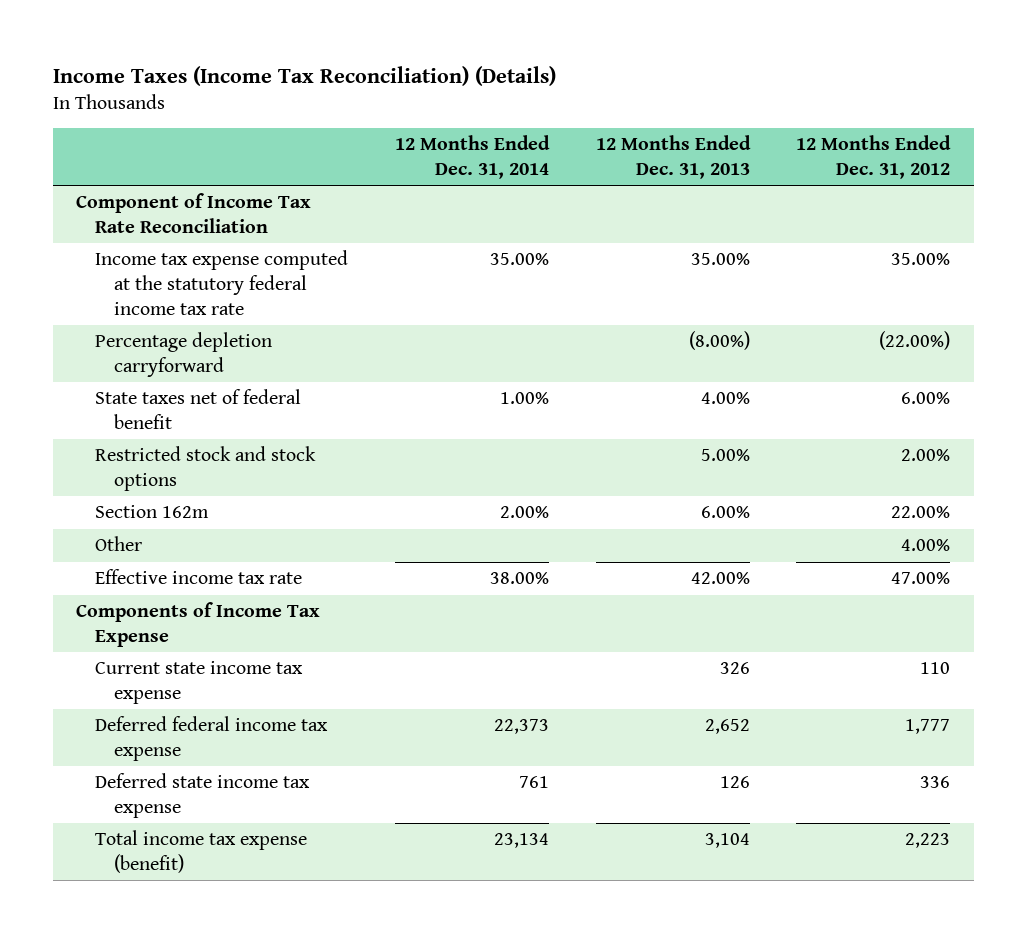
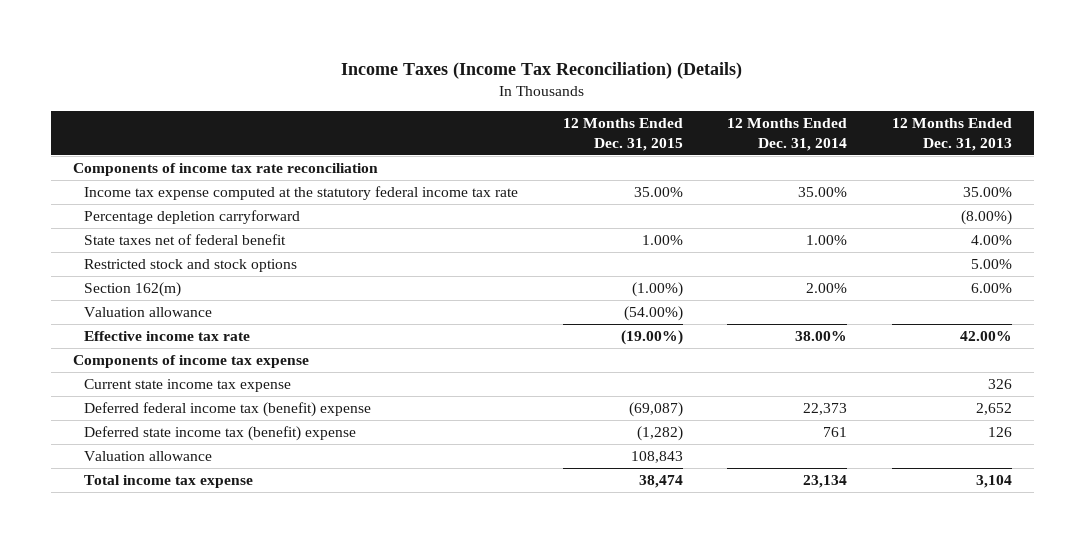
[796,135,952,180] 12 Months Ended Dec. 31, 2012 -> none
none -> [562,118,683,151] 12 Months Ended Dec. 31, 2015
[76,193,312,233] Component of Income Tax Rate Reconciliation -> [73,163,379,177] Components of income tax rate reconciliation
[95,505,210,519] Section 162m -> none
[95,536,143,552] Other -> none
none -> [84,282,182,298] Section 162(m)
none -> [84,307,213,318] Valuation allowance
[76,602,321,647] Components of Income Tax Expense -> [73,355,310,369] Components of income tax expense
[95,716,329,761] Deferred federal income tax expense -> [84,402,372,418] Deferred federal income tax (benefit) expense
[95,773,311,818] Deferred state income tax expense -> [84,426,357,442] Deferred state income tax (benefit) expense
none -> [84,451,213,462] Valuation allowance
[95,830,308,873] Total income tax expense (benefit) -> [84,475,254,489] Total income tax expense

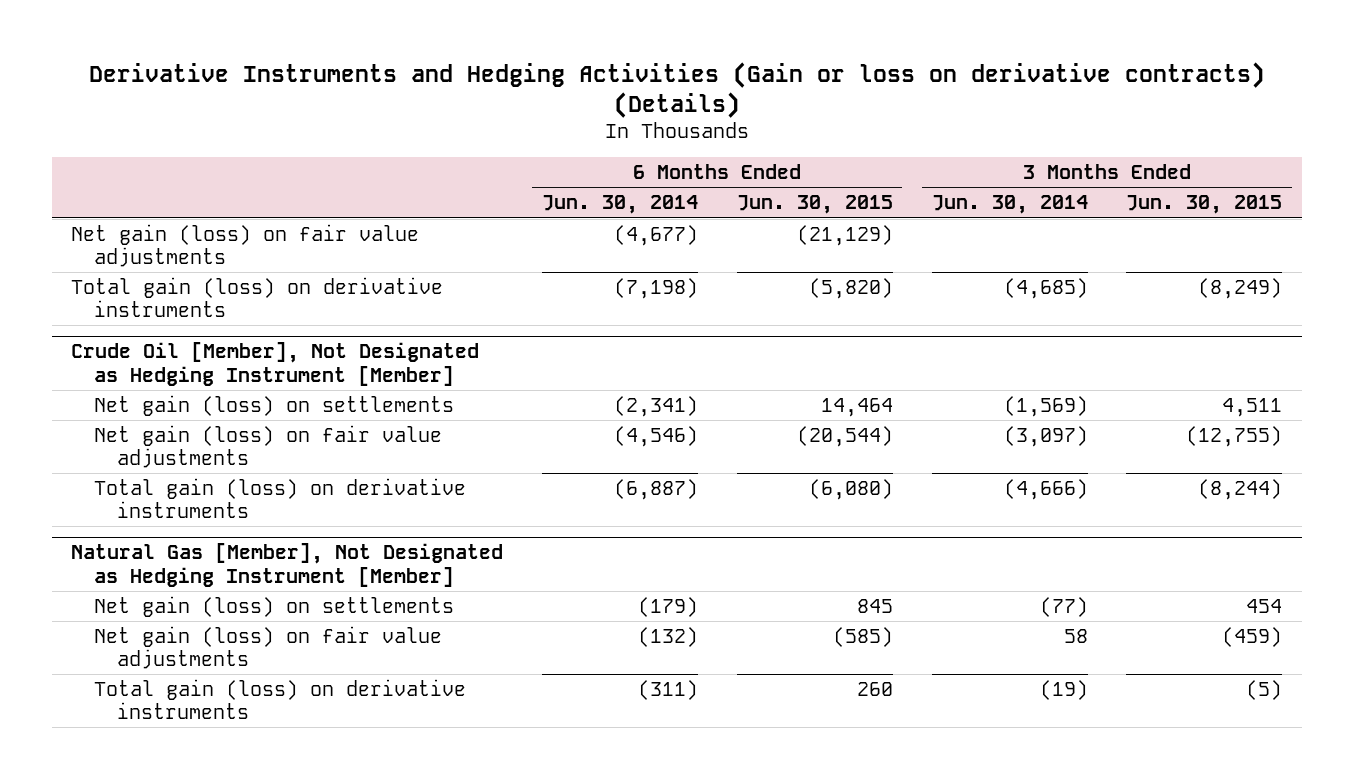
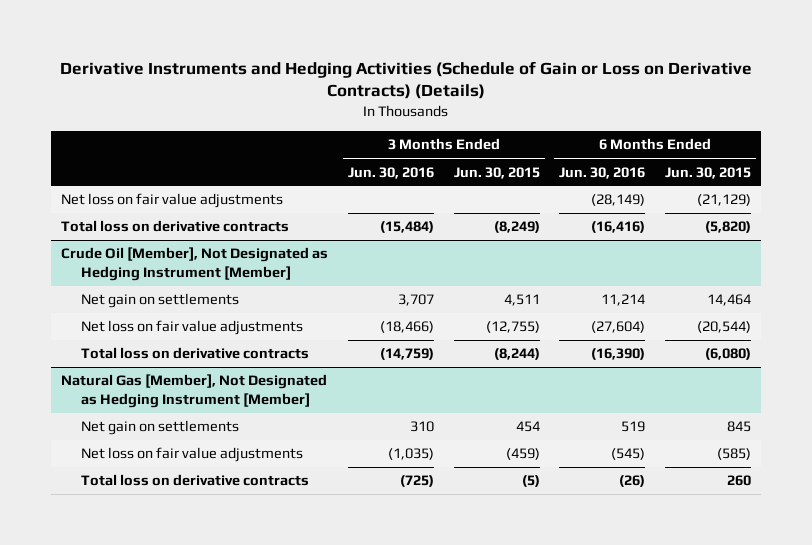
[88,61,1265,118] Derivative Instruments and Hedging Activities (Gain or loss on derivative contracts) (Details) -> [60,60,753,100] Derivative Instruments and Hedging Activities (Schedule of Gain or Loss on Derivative Contracts) (Details)
[541,195,698,215] Jun. 30, 2014 -> none
[931,195,1088,215] Jun. 30, 2014 -> none
none -> [347,166,434,179] Jun. 30, 2016
none -> [559,166,646,179] Jun. 30, 2016
[71,223,420,267] Net gain (loss) on fair value adjustments -> [60,193,283,209] Net loss on fair value adjustments
[71,276,444,317] Total gain (loss) on derivative instruments -> [60,220,289,233] Total loss on derivative contracts
[94,394,455,416] Net gain (loss) on settlements -> [80,293,239,309] Net gain on settlements
[94,424,443,468] Net gain (loss) on fair value adjustments -> [80,320,303,336] Net loss on fair value adjustments
[94,477,467,518] Total gain (loss) on derivative instruments -> [80,347,309,360] Total loss on derivative contracts
[94,595,455,617] Net gain (loss) on settlements -> [80,420,239,436] Net gain on settlements
[94,625,443,669] Net gain (loss) on fair value adjustments -> [80,447,303,463] Net loss on fair value adjustments
[94,678,467,719] Total gain (loss) on derivative instruments -> [80,474,309,487] Total loss on derivative contracts

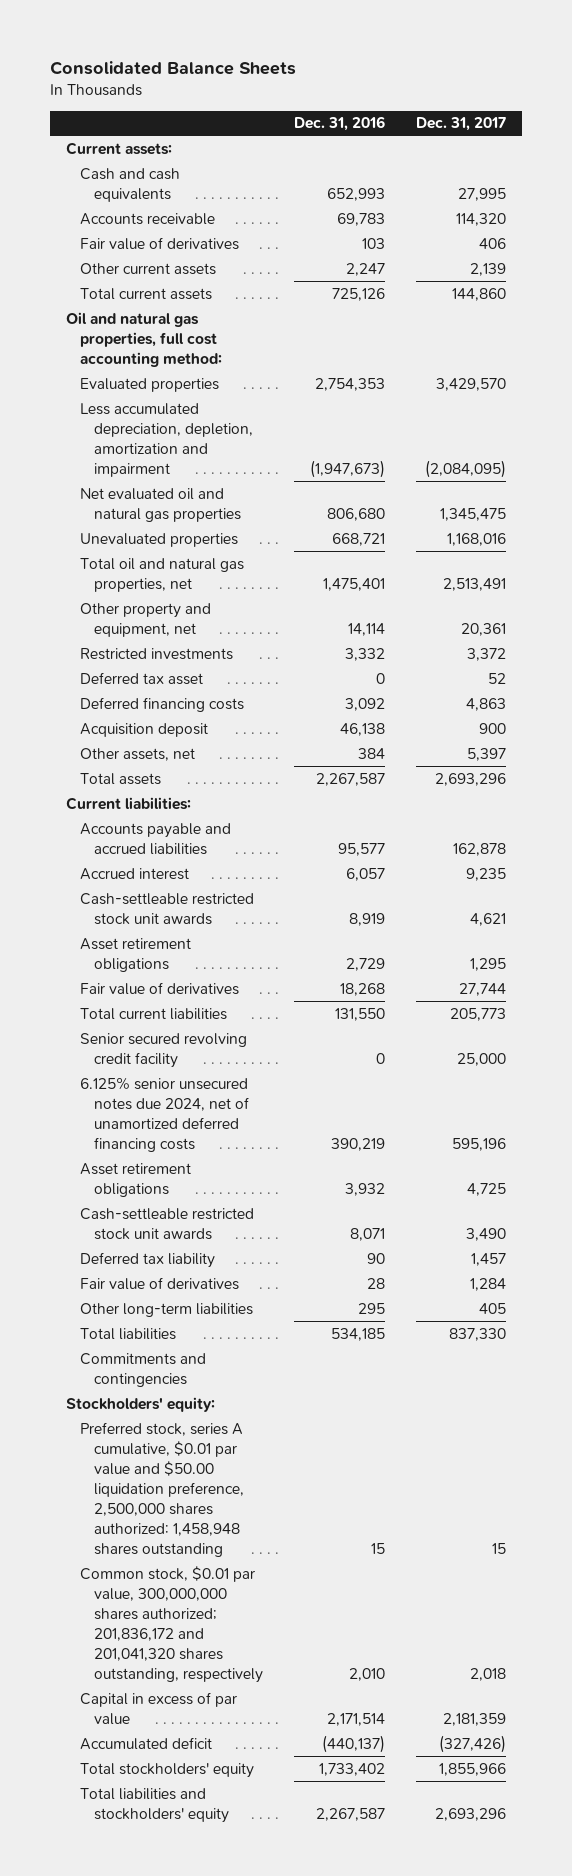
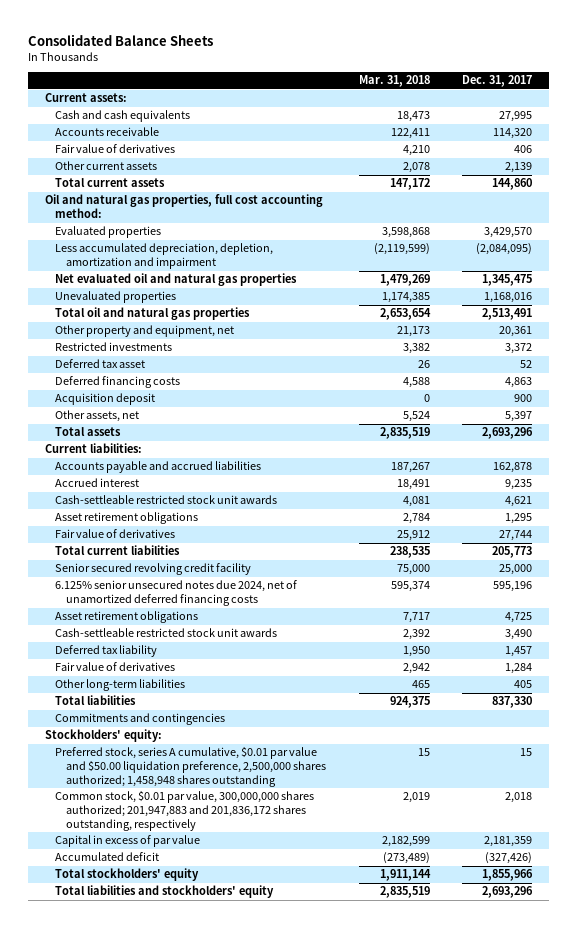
[294,116,386,132] Dec. 31, 2016 -> none
none -> [358,75,430,88] Mar. 31, 2018
[79,557,244,592] Total oil and natural gas properties, net -> [55,307,251,321] Total oil and natural gas properties
[79,1421,244,1557] Preferred stock, series A cumulative, $0.01 par value and $50.00 liquidation preference, 2,500,000 shares authorized: 1,458,948 shares outstanding -> [55,746,327,788] Preferred stock, series A cumulative, $0.01 par value and $50.00 liquidation preference, 2,500,000 shares authorized; 1,458,948 shares outstanding
[79,1565,263,1683] Common stock, $0.01 par value, 300,000,000 shares authorized; 201,836,172 and 201,041,320 shares outstanding, respectively -> [55,790,315,832] Common stock, $0.01 par value, 300,000,000 shares authorized; 201,947,883 and 201,836,172 shares outstanding, respectively

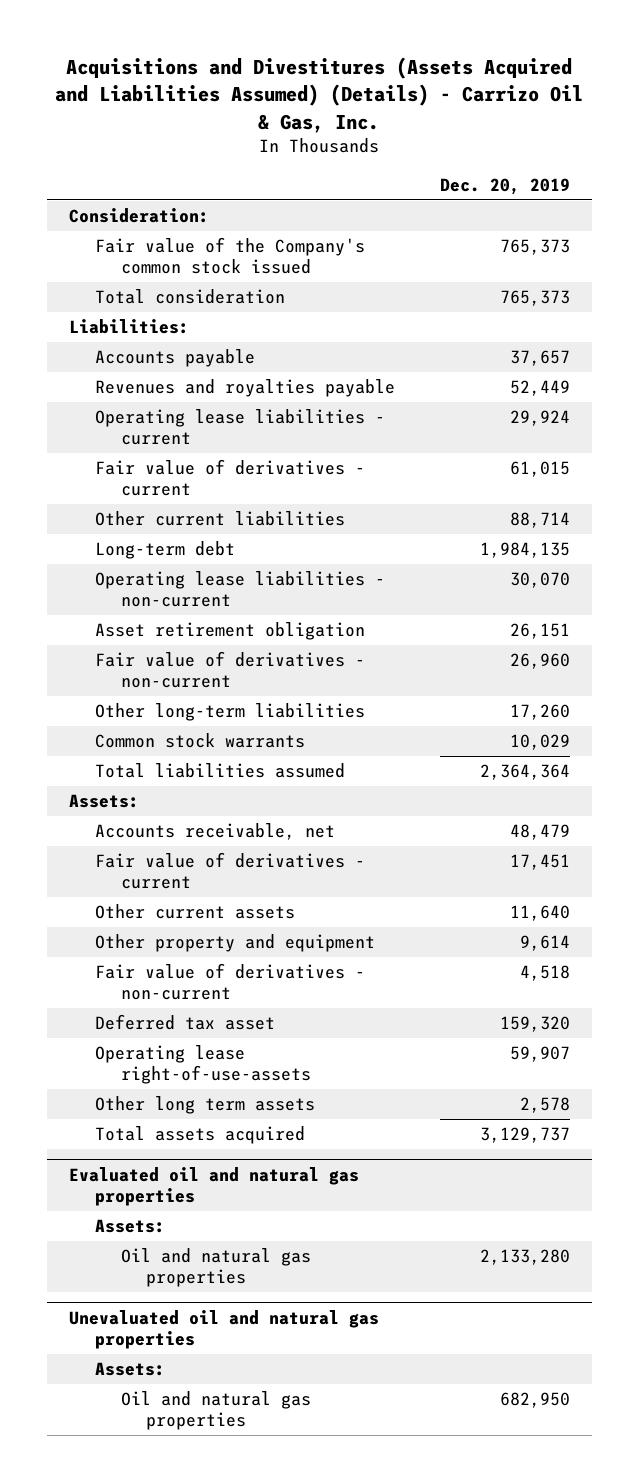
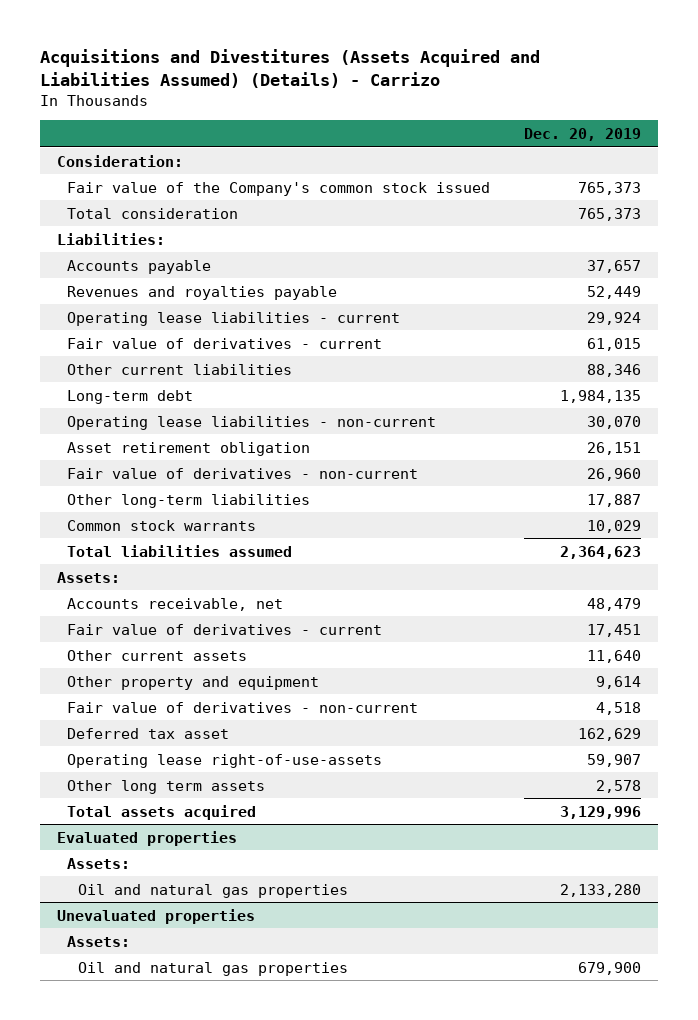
[55,57,584,133] Acquisitions and Divestitures (Assets Acquired and Liabilities Assumed) (Details) - Carrizo Oil & Gas, Inc. -> [39,48,540,88] Acquisitions and Divestitures (Assets Acquired and Liabilities Assumed) (Details) - Carrizo
[509,512,570,529] 88,714 -> [587,363,642,377] 88,346
[509,704,570,721] 17,260 -> [587,493,642,507] 17,887
[479,764,570,781] 2,364,364 -> [560,545,642,559] 2,364,623
[499,1016,570,1033] 159,320 -> [578,727,642,741] 162,629
[479,1127,570,1144] 3,129,737 -> [560,805,642,819] 3,129,996
[69,1166,360,1206] Evaluated oil and natural gas properties -> [56,830,237,846] Evaluated properties
[69,1309,380,1349] Unevaluated oil and natural gas properties -> [56,908,255,924] Unevaluated properties
[499,1392,570,1409] 682,950 -> [578,961,642,975] 679,900

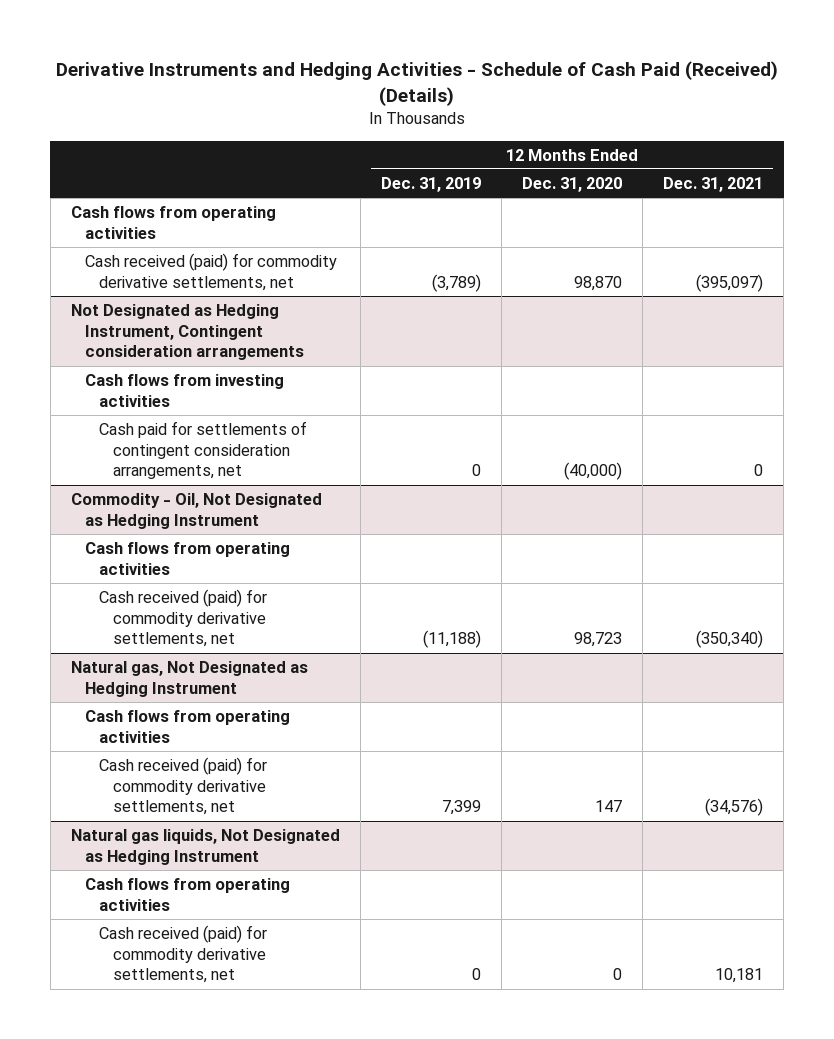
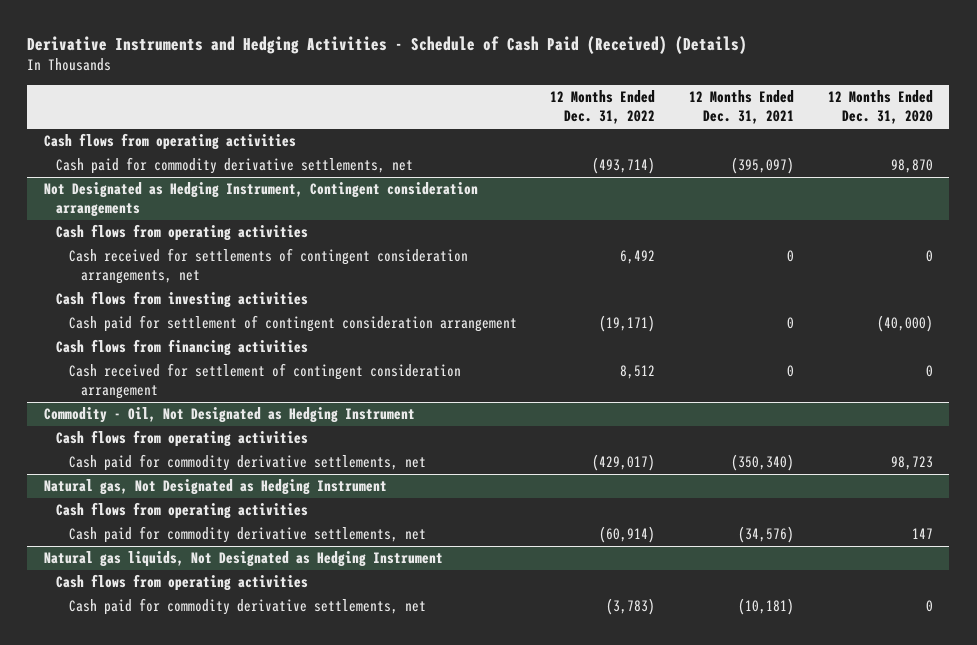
[380,177,481,193] Dec. 31, 2019 -> none
none -> [550,90,656,125] 12 Months Ended Dec. 31, 2022
[84,253,337,291] Cash received (paid) for commodity derivative settlements, net -> [56,157,414,175] Cash paid for commodity derivative settlements, net
none -> [56,224,309,242] Cash flows from operating activities
none -> [68,248,468,285] Cash received for settlements of contingent consideration arrangements, net
[99,421,308,480] Cash paid for settlements of contingent consideration arrangements, net -> [68,315,517,333] Cash paid for settlement of contingent consideration arrangement
none -> [56,339,309,357] Cash flows from financing activities
none -> [68,363,461,400] Cash received for settlement of contingent consideration arrangement
[99,589,268,648] Cash received (paid) for commodity derivative settlements, net -> [68,454,426,472] Cash paid for commodity derivative settlements, net
[99,757,268,816] Cash received (paid) for commodity derivative settlements, net -> [68,526,426,544] Cash paid for commodity derivative settlements, net
[99,925,268,984] Cash received (paid) for commodity derivative settlements, net -> [68,598,426,616] Cash paid for commodity derivative settlements, net
[715,968,764,984] 10,181 -> [738,598,795,616] (10,181)

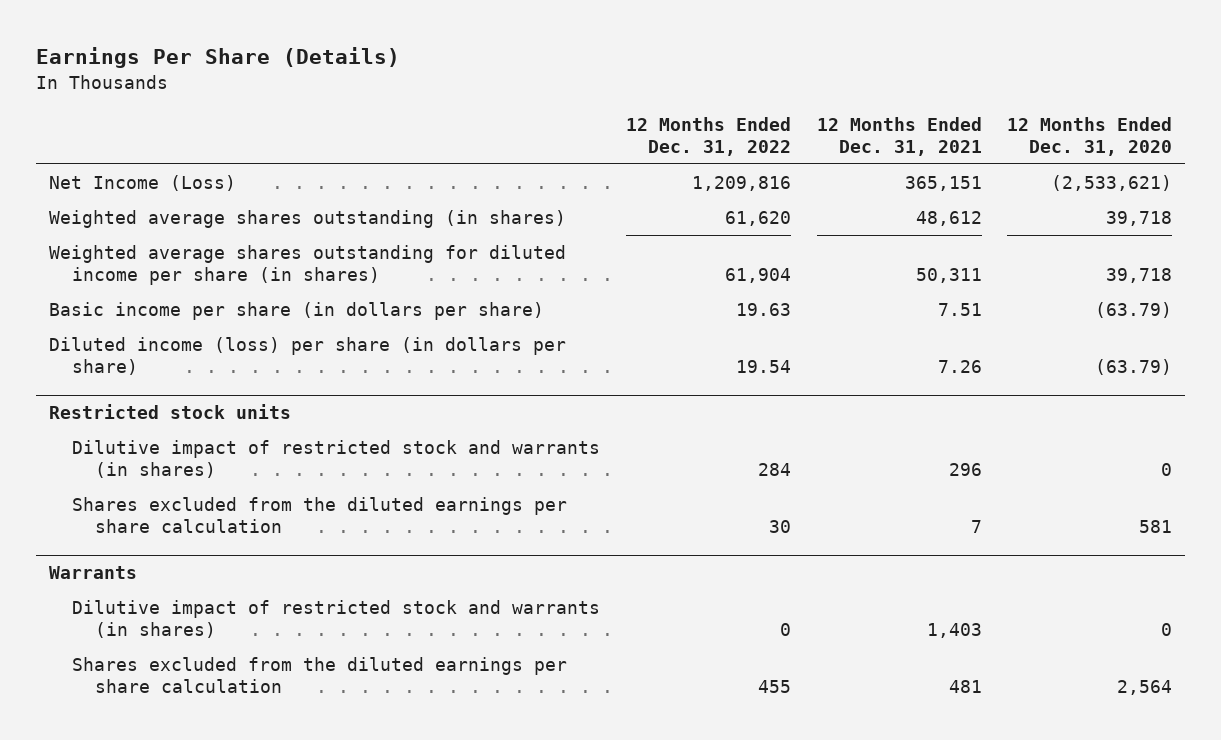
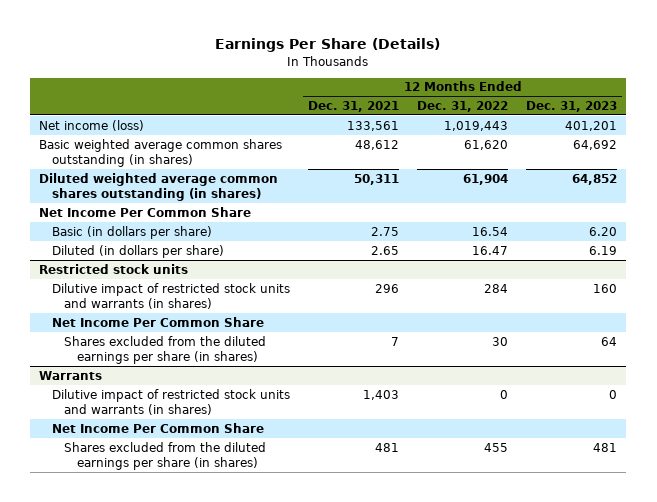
[1007,116,1173,156] 12 Months Ended Dec. 31, 2020 -> none
none -> [526,100,618,112] Dec. 31, 2023
[48,175,236,192] Net Income (Loss) -> [39,119,145,131] Net income (loss)
[691,176,791,192] 1,209,816 -> [444,120,509,131] 1,019,443
[904,176,982,192] 365,151 -> [346,120,399,131] 133,561
[48,210,566,229] Weighted average shares outstanding (in shares) -> [39,138,283,168] Basic weighted average common shares outstanding (in shares)
[48,245,566,286] Weighted average shares outstanding for diluted income per share (in shares) -> [39,172,279,202] Diluted weighted average common shares outstanding (in shares)
none -> [39,206,252,217] Net Income Per Common Share
[48,302,544,321] Basic income per share (in dollars per share) -> [51,225,212,239] Basic (in dollars per share)
[735,303,791,317] 19.63 -> [472,226,509,236] 16.54
[937,303,982,317] 7.51 -> [370,226,399,236] 2.75
[48,337,566,376] Diluted income (loss) per share (in dollars per share) -> [51,244,224,258] Diluted (in dollars per share)
[735,360,791,374] 19.54 -> [472,245,509,255] 16.47
[937,360,982,374] 7.26 -> [370,245,399,255] 2.65
[71,440,600,479] Dilutive impact of restricted stock and warrants (in shares) -> [51,282,290,310] Dilutive impact of restricted stock units and warrants (in shares)
none -> [51,316,264,327] Net Income Per Common Share
[71,497,567,534] Shares excluded from the diluted earnings per share calculation -> [64,335,267,365] Shares excluded from the diluted earnings per share (in shares)
[71,600,600,639] Dilutive impact of restricted stock and warrants (in shares) -> [51,388,290,416] Dilutive impact of restricted stock units and warrants (in shares)
none -> [51,422,264,433] Net Income Per Common Share
[71,657,567,694] Shares excluded from the diluted earnings per share calculation -> [64,441,267,471] Shares excluded from the diluted earnings per share (in shares)

